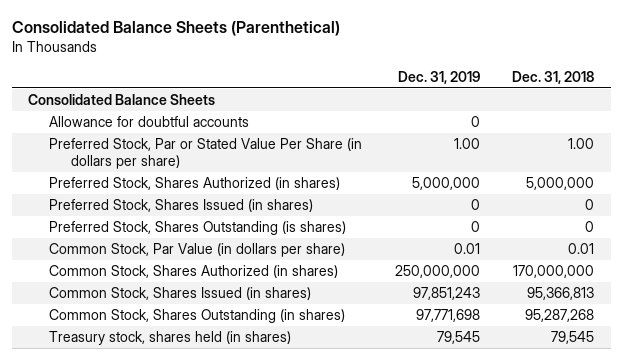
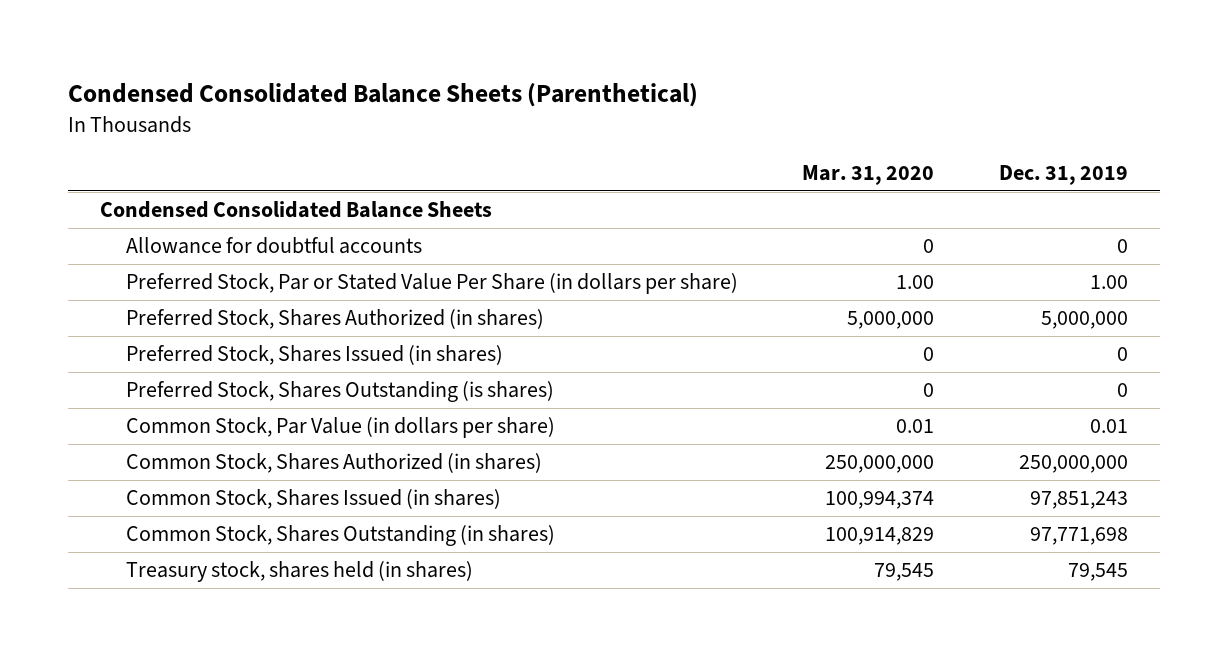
[11,21,340,37] Consolidated Balance Sheets (Parenthetical) -> [68,83,699,108] Condensed Consolidated Balance Sheets (Parenthetical)
[512,70,595,84] Dec. 31, 2018 -> none
none -> [802,165,935,186] Mar. 31, 2020
[27,94,215,106] Consolidated Balance Sheets -> [100,201,493,219] Condensed Consolidated Balance Sheets

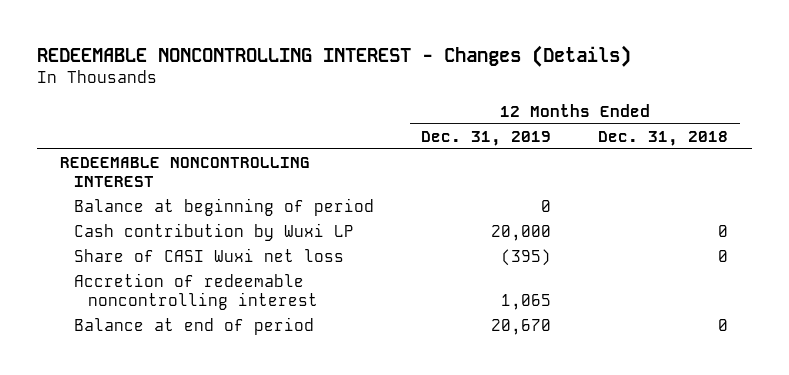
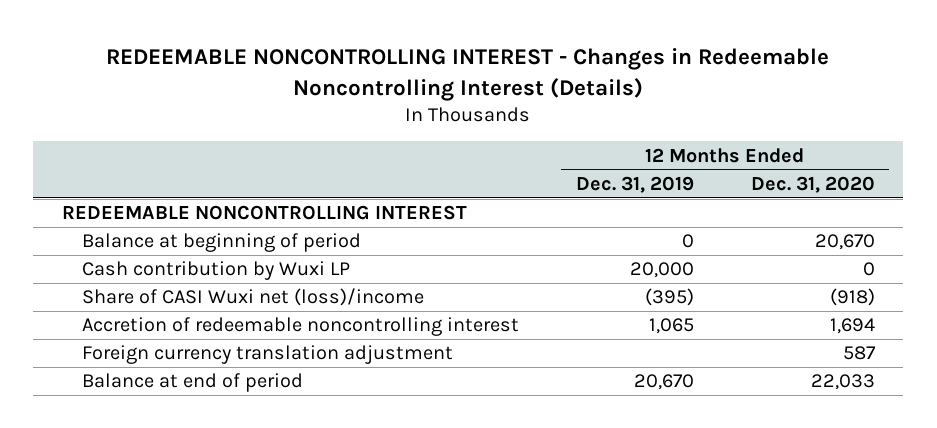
[36,44,631,67] REDEEMABLE NONCONTROLLING INTEREST - Changes (Details) -> [106,47,830,101] REDEEMABLE NONCONTROLLING INTEREST - Changes in Redeemable Noncontrolling Interest (Details)
[598,130,729,146] Dec. 31, 2018 -> none
none -> [750,175,875,193] Dec. 31, 2020
[74,247,345,262] Share of CASI Wuxi net loss -> [81,288,424,307] Share of CASI Wuxi net (loss)/income
none -> [81,345,453,365] Foreign currency translation adjustment

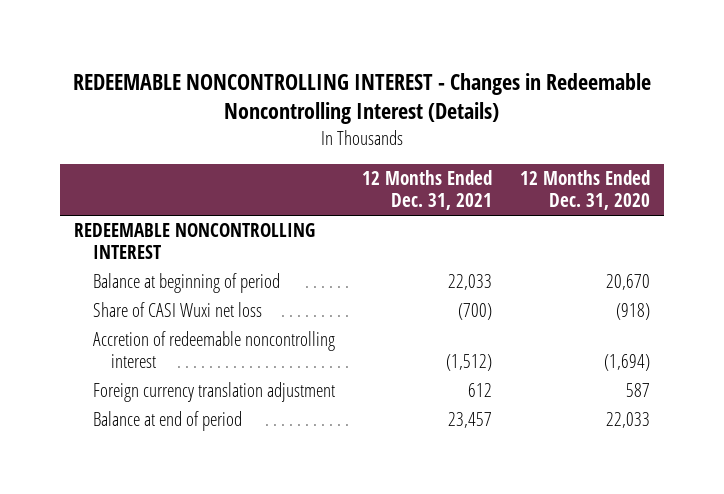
[575,175,694,193] Dec. 31, 2019 -> none
none -> [362,170,493,211] 12 Months Ended Dec. 31, 2021
[81,261,350,281] Cash contribution by Wuxi LP -> none
[81,288,424,307] Share of CASI Wuxi net (loss)/income -> [92,302,262,318] Share of CASI Wuxi net loss
[829,318,875,335] 1,694 -> [603,354,650,372] (1,694)

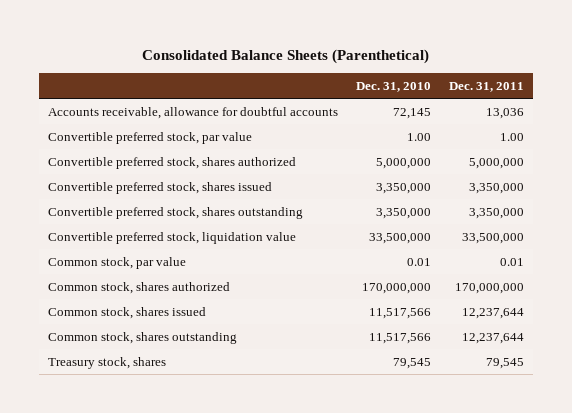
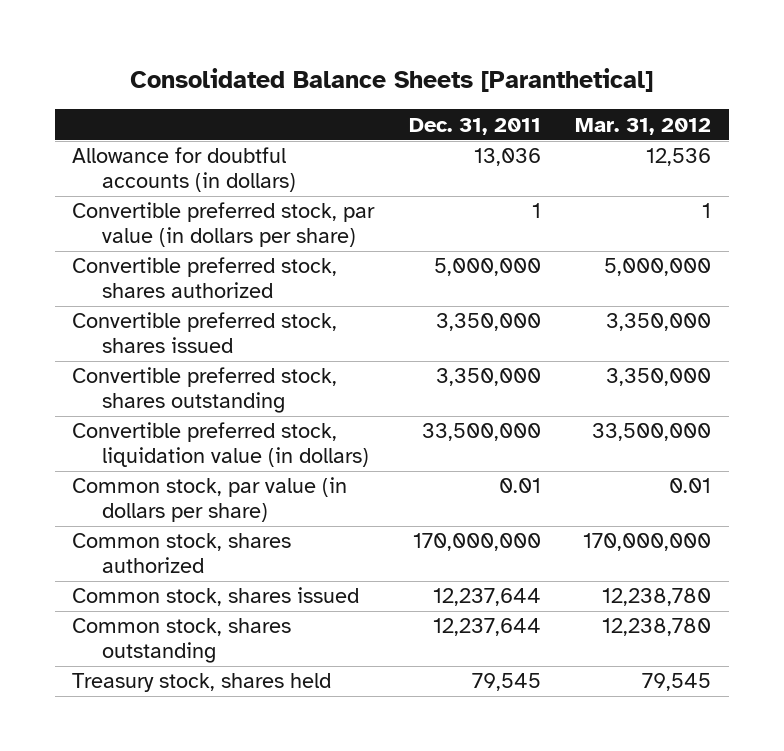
[142,48,430,64] Consolidated Balance Sheets (Parenthetical) -> [129,68,653,93] Consolidated Balance Sheets [Paranthetical]
[356,81,432,92] Dec. 31, 2010 -> none
none -> [575,117,712,135] Mar. 31, 2012
[48,106,339,119] Accounts receivable, allowance for doubtful accounts -> [72,147,297,193] Allowance for doubtful accounts (in dollars)
[48,131,253,144] Convertible preferred stock, par value -> [72,202,376,248] Convertible preferred stock, par value (in dollars per share)
[500,132,525,141] 1.00 -> [531,203,541,219] 1
[48,231,297,244] Convertible preferred stock, liquidation value -> [72,422,370,468] Convertible preferred stock, liquidation value (in dollars)
[48,256,187,269] Common stock, par value -> [72,477,348,523] Common stock, par value (in dollars per share)
[48,356,167,369] Treasury stock, shares -> [72,673,332,693] Treasury stock, shares held

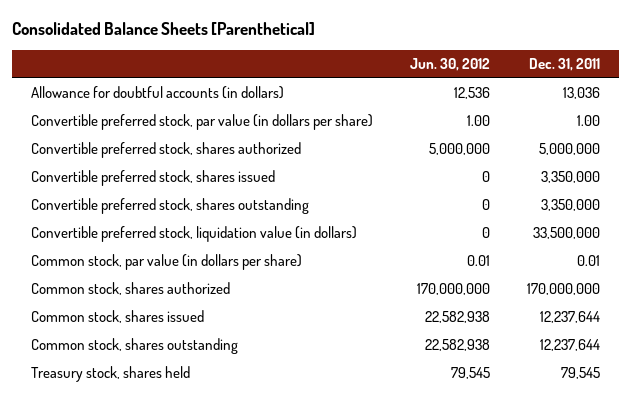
[129,68,653,93] Consolidated Balance Sheets [Paranthetical] -> [12,21,316,35] Consolidated Balance Sheets [Parenthetical]
[575,117,712,135] Mar. 31, 2012 -> none
none -> [409,58,490,72] Jun. 30, 2012
[531,203,541,219] 1 -> [576,115,600,127] 1.00

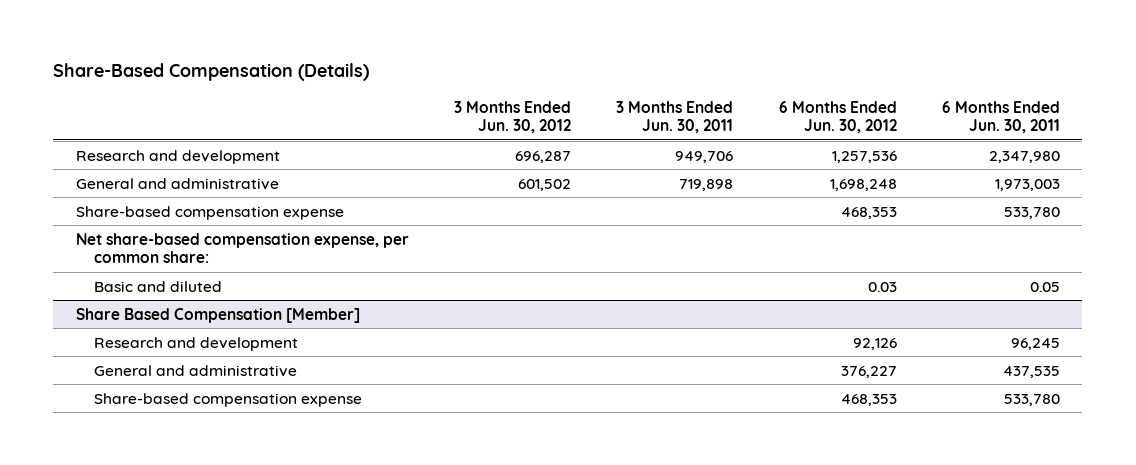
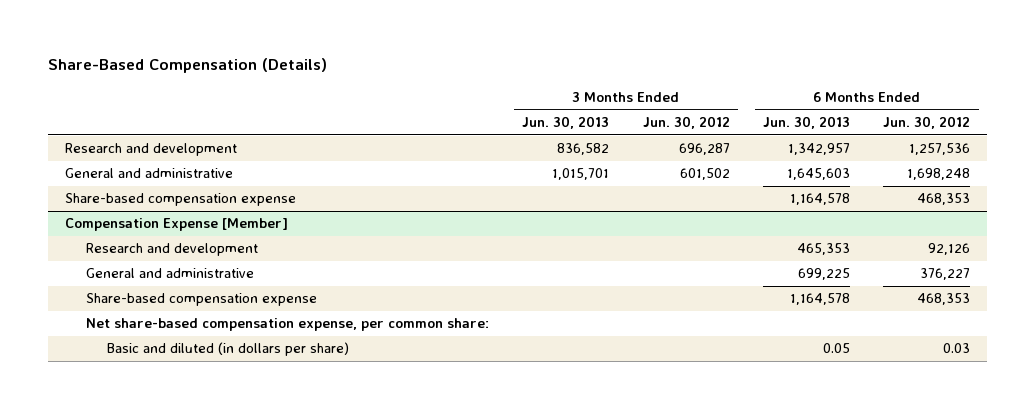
[616,100,734,134] 3 Months Ended Jun. 30, 2011 -> none
[941,100,1060,134] 6 Months Ended Jun. 30, 2011 -> none
none -> [522,116,610,130] Jun. 30, 2013
none -> [762,116,850,130] Jun. 30, 2013
[75,232,409,264] Net share-based compensation expense, per common share: -> none
[94,280,223,292] Basic and diluted -> none
[75,307,360,323] Share Based Compensation [Member] -> none
none -> [64,218,288,232] Compensation Expense [Member]
none -> [85,318,489,332] Net share-based compensation expense, per common share:
none -> [106,342,349,357] Basic and diluted (in dollars per share)

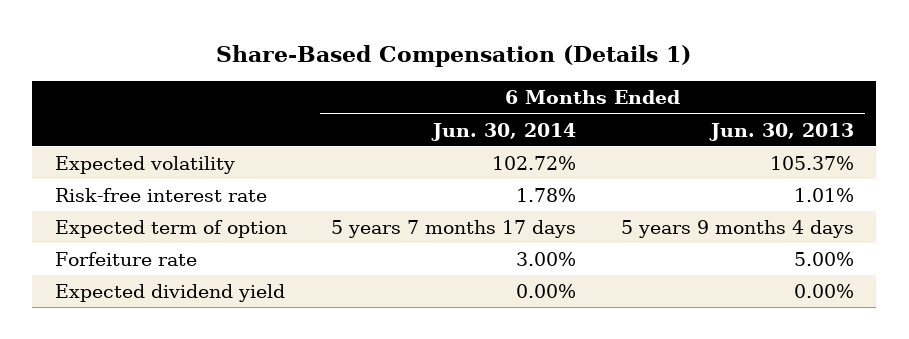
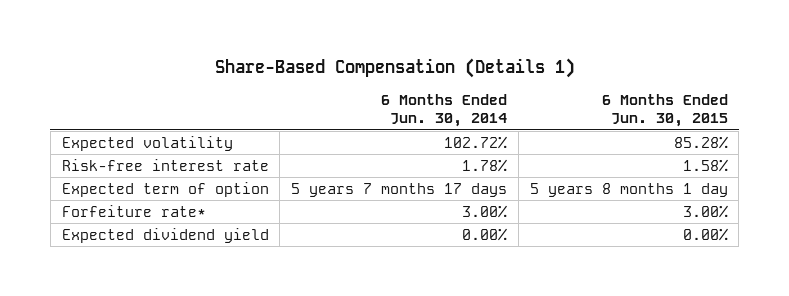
[708,122,854,141] Jun. 30, 2013 -> none
none -> [601,93,728,128] 6 Months Ended Jun. 30, 2015
[54,252,197,267] Forfeiture rate -> [61,204,206,217] Forfeiture rate*

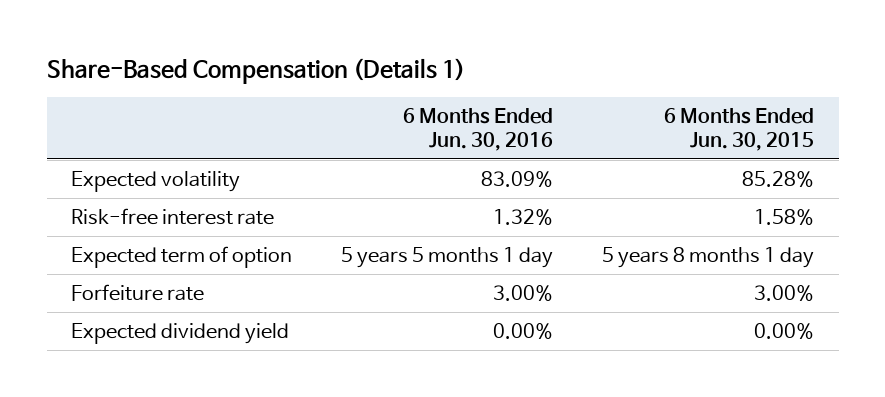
[381,93,508,128] 6 Months Ended Jun. 30, 2014 -> none
none -> [403,108,554,151] 6 Months Ended Jun. 30, 2016
[61,204,206,217] Forfeiture rate* -> [71,284,205,302] Forfeiture rate

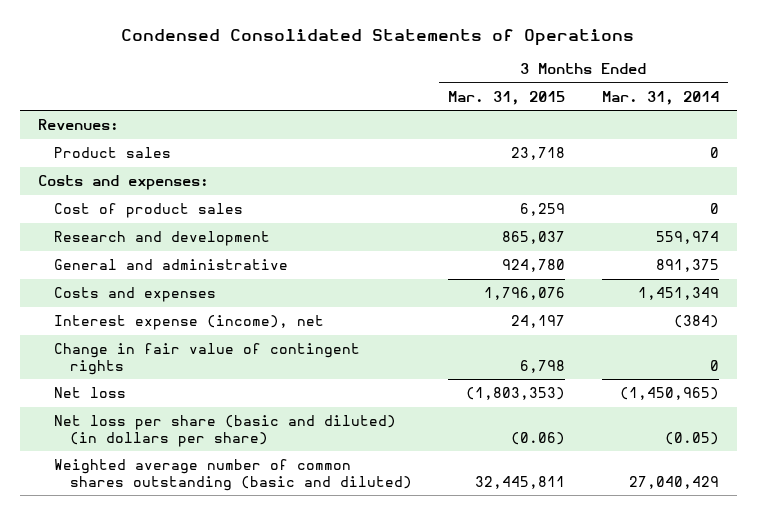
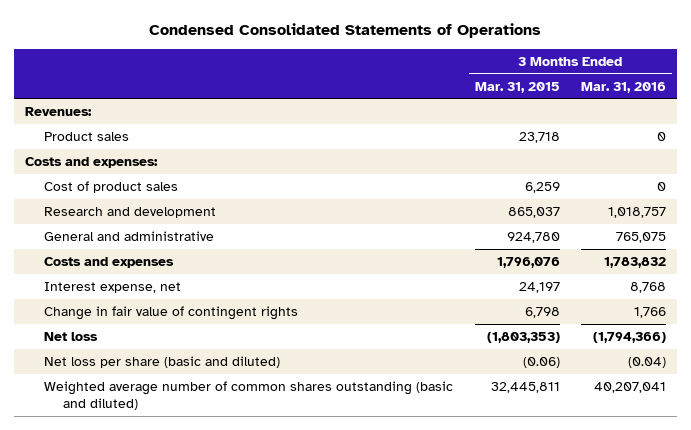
[601,90,719,105] Mar. 31, 2014 -> none
none -> [581,81,667,93] Mar. 31, 2016
[53,315,324,331] Interest expense (income), net -> [43,282,181,294] Interest expense, net
[53,415,396,447] Net loss per share (basic and diluted) (in dollars per share) -> [43,356,280,369] Net loss per share (basic and diluted)

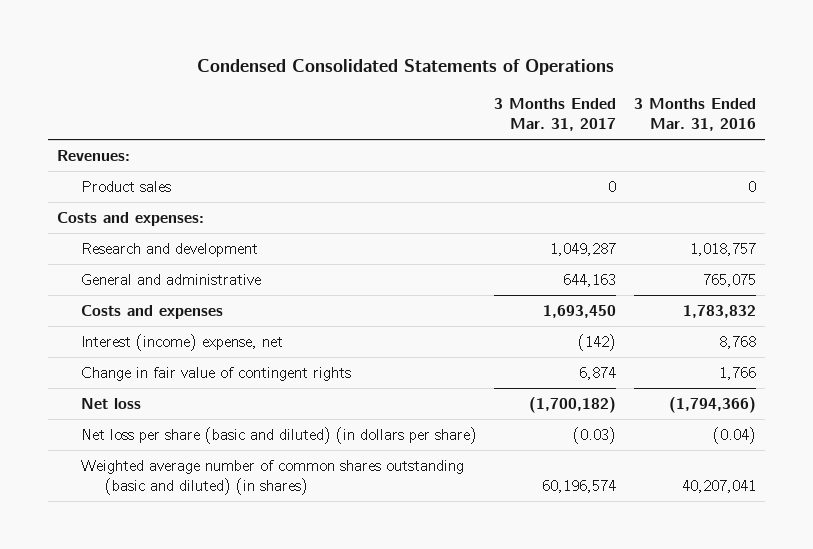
[474,81,560,93] Mar. 31, 2015 -> none
none -> [494,98,617,132] 3 Months Ended Mar. 31, 2017
[43,181,178,194] Cost of product sales -> none
[43,282,181,294] Interest expense, net -> [80,333,283,351] Interest (income) expense, net
[43,356,280,369] Net loss per share (basic and diluted) -> [80,426,477,444] Net loss per share (basic and diluted) (in dollars per share)
[43,381,453,410] Weighted average number of common shares outstanding (basic and diluted) -> [80,459,464,496] Weighted average number of common shares outstanding (basic and diluted) (in shares)

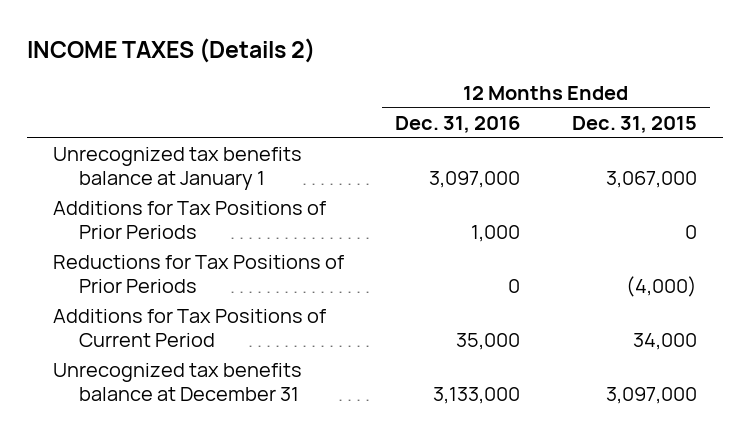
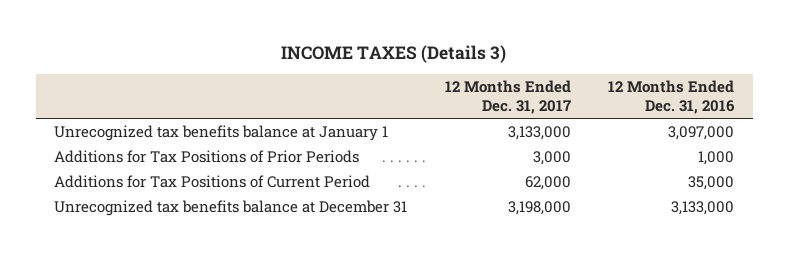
[26,37,315,63] INCOME TAXES (Details 2) -> [281,44,507,63] INCOME TAXES (Details 3)
[572,115,698,133] Dec. 31, 2015 -> none
none -> [444,79,571,115] 12 Months Ended Dec. 31, 2017
[52,255,344,293] Reductions for Tax Positions of Prior Periods -> none

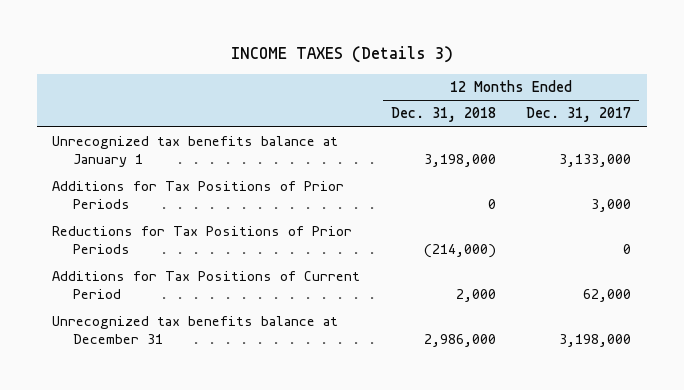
[608,79,736,115] 12 Months Ended Dec. 31, 2016 -> none
none -> [390,107,496,123] Dec. 31, 2018
none -> [52,226,353,255] Reductions for Tax Positions of Prior Periods

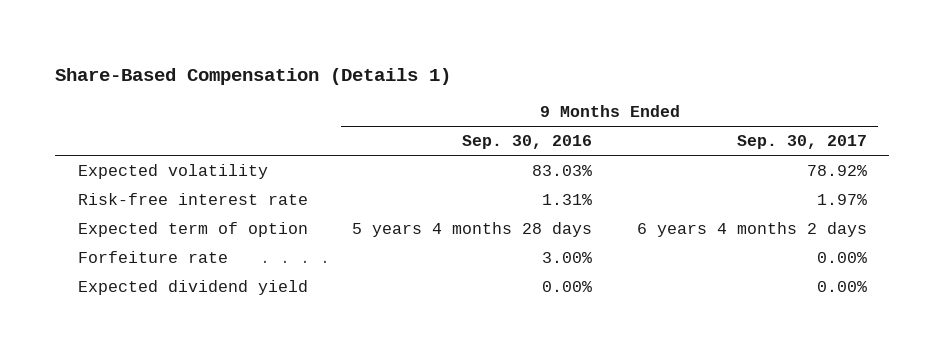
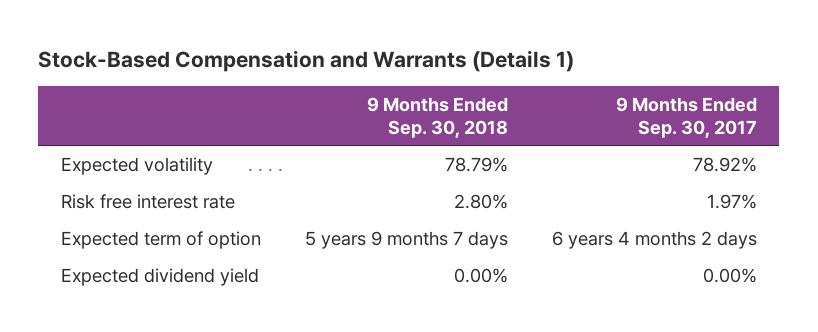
[55,68,452,86] Share-Based Compensation (Details 1) -> [38,50,575,73] Stock-Based Compensation and Warrants (Details 1)
[462,135,593,150] Sep. 30, 2016 -> none
none -> [366,97,508,138] 9 Months Ended Sep. 30, 2018
[77,192,308,205] Risk-free interest rate -> [60,193,235,209] Risk free interest rate
[77,250,228,263] Forfeiture rate -> none

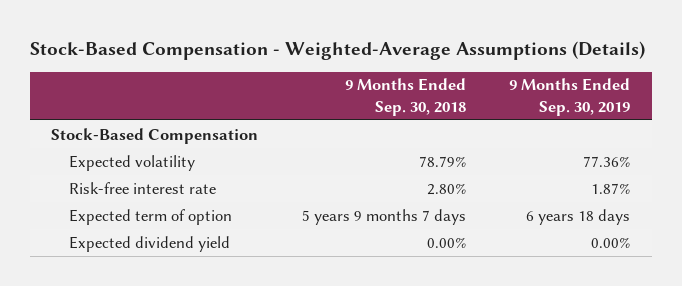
[38,50,575,73] Stock-Based Compensation and Warrants (Details 1) -> [29,41,645,61] Stock-Based Compensation - Weighted-Average Assumptions (Details)
[616,97,758,138] 9 Months Ended Sep. 30, 2017 -> none
none -> [509,78,631,116] 9 Months Ended Sep. 30, 2019
none -> [51,127,259,144] Stock-Based Compensation
[60,193,235,209] Risk free interest rate -> [69,181,217,194] Risk-free interest rate

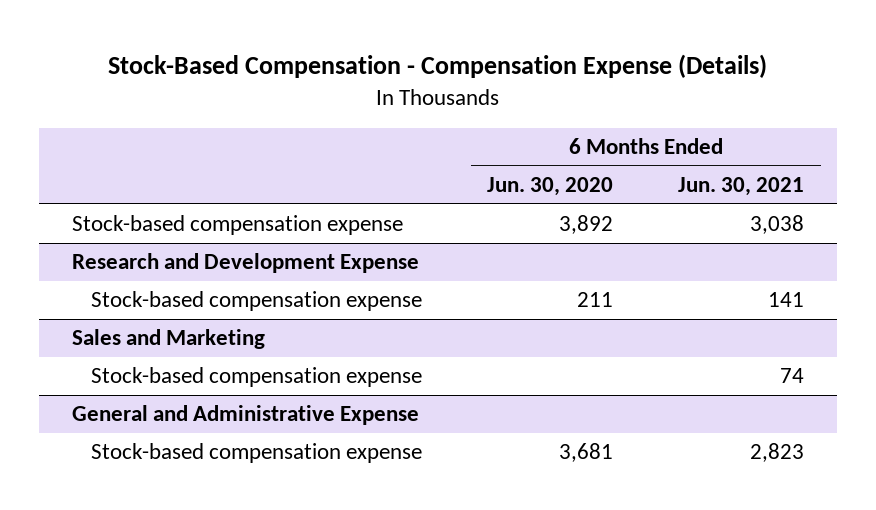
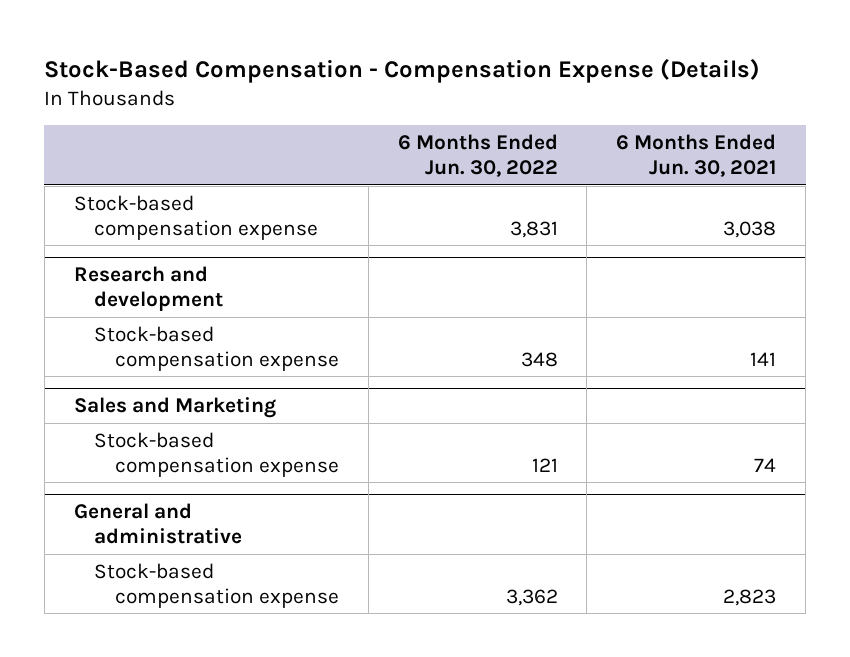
[487,177,614,197] Jun. 30, 2020 -> none
none -> [397,134,558,178] 6 Months Ended Jun. 30, 2022
[71,253,419,274] Research and Development Expense -> [73,266,224,312] Research and development
[71,405,419,426] General and Administrative Expense -> [73,503,243,545] General and administrative

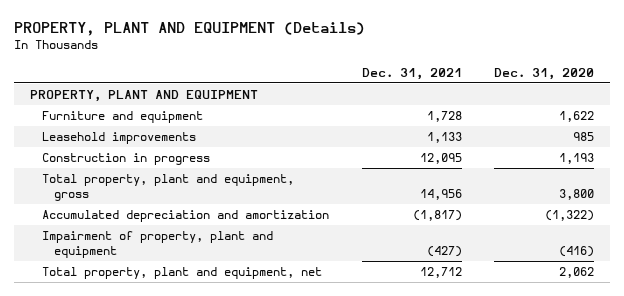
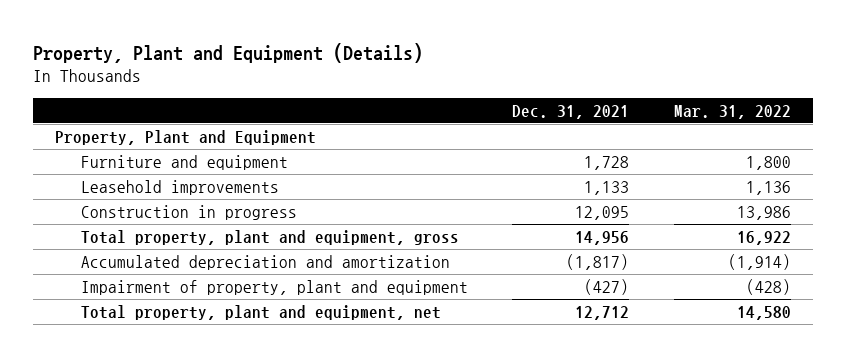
[14,22,366,37] PROPERTY, PLANT AND EQUIPMENT (Details) -> [32,42,423,63] Property, Plant and Equipment (Details)
[493,67,594,80] Dec. 31, 2020 -> none
none -> [673,104,791,119] Mar. 31, 2022
[30,90,259,103] PROPERTY, PLANT AND EQUIPMENT -> [54,129,316,145] Property, Plant and Equipment

